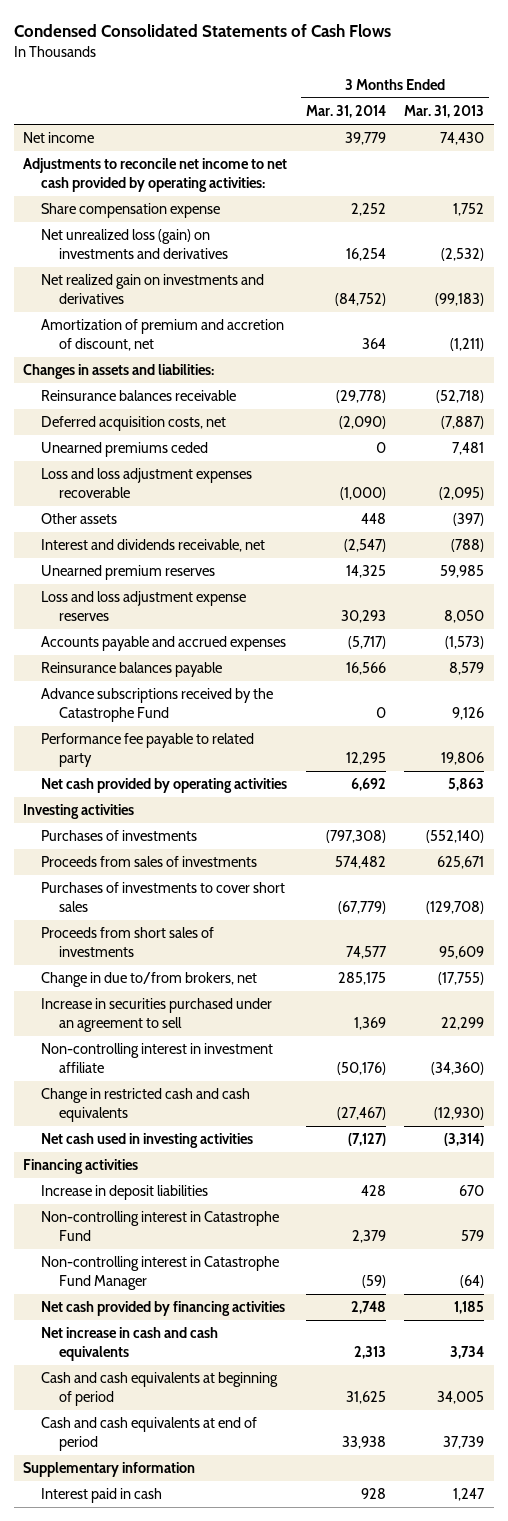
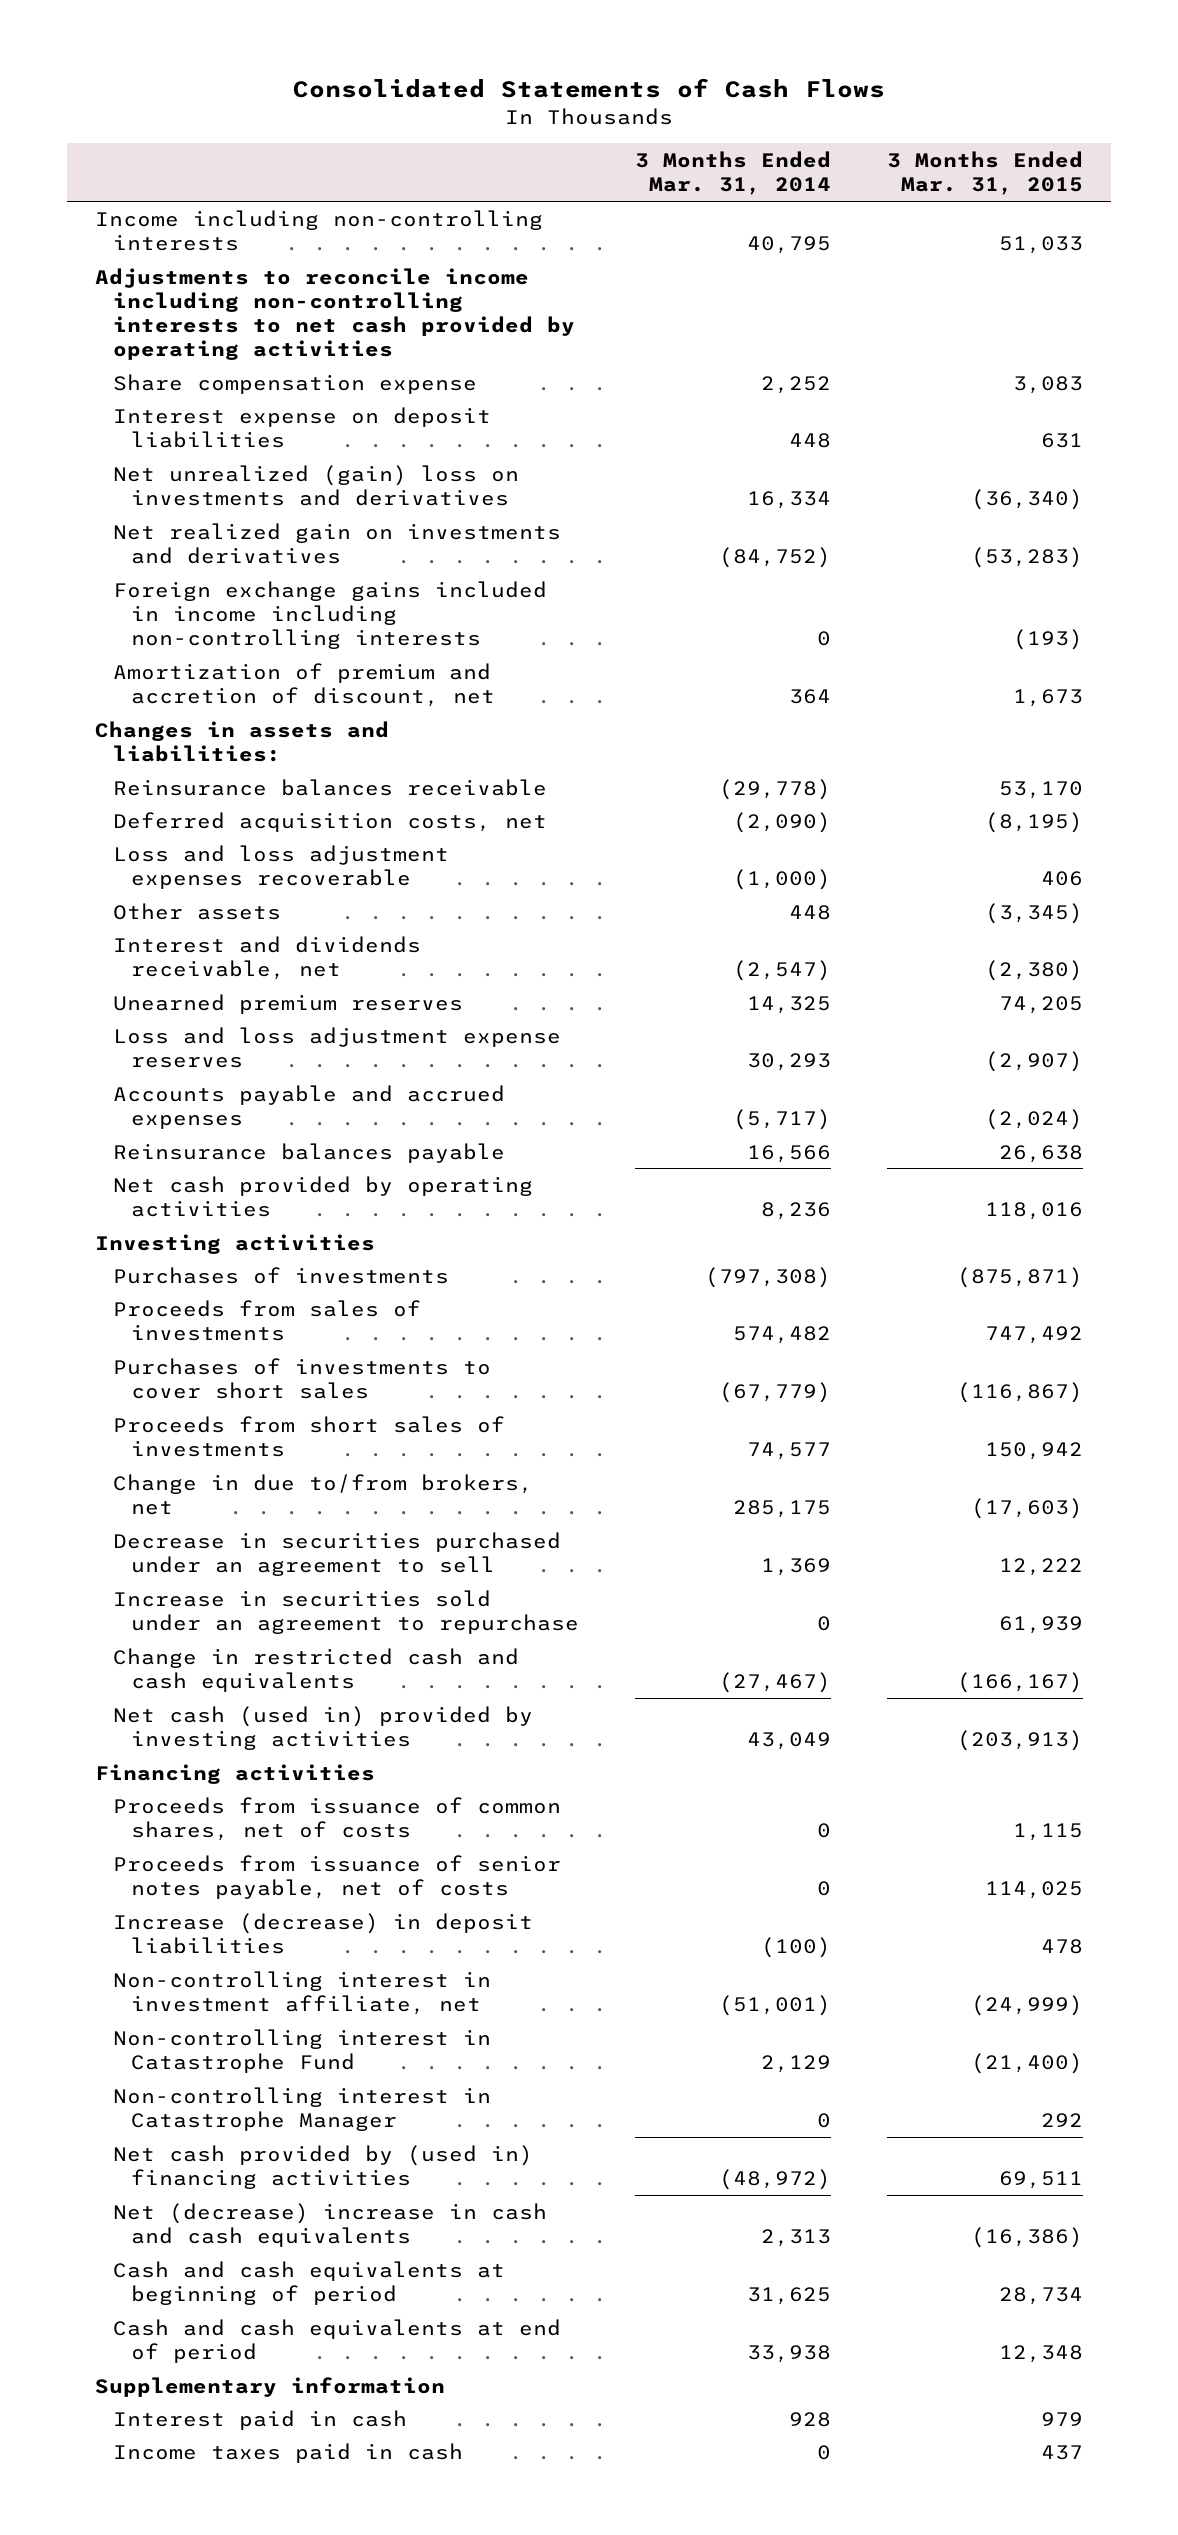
[14,23,392,37] Condensed Consolidated Statements of Cash Flows -> [292,78,885,99] Consolidated Statements of Cash Flows
[404,105,485,119] Mar. 31, 2013 -> none
none -> [886,151,1083,196] 3 Months Ended Mar. 31, 2015
[23,132,95,144] Net income -> none
none -> [94,209,543,251] Income including non-controlling interests
[23,158,288,192] Adjustments to reconcile net income to net cash provided by operating activities: -> [94,267,575,361] Adjustments to reconcile income including non-controlling interests to net cash provided by operating activities
none -> [112,406,491,448] Interest expense on deposit liabilities
[41,229,229,259] Net unrealized loss (gain) on investments and derivatives -> [112,464,519,506] Net unrealized (gain) loss on investments and derivatives
[345,247,386,261] 16,254 -> [746,490,831,509] 16,334
none -> [112,580,547,649] Foreign exchange gains included in income including non-controlling interests
[41,442,209,458] Unearned premiums ceded -> none
[41,688,274,722] Advance subscriptions received by the Catastrophe Fund -> none
[41,733,255,767] Performance fee payable to related party -> none
[350,778,386,792] 6,692 -> [760,1201,831,1220] 8,236
[41,1043,274,1073] Non-controlling interest in investment affiliate -> none
[41,998,273,1032] Increase in securities purchased under an agreement to sell -> [112,1531,561,1576] Decrease in securities purchased under an agreement to sell
none -> [112,1589,580,1634] Increase in securities sold under an agreement to repurchase
[41,1133,254,1149] Net cash used in investing activities -> [112,1705,533,1750] Net cash (used in) provided by investing activities
[347,1133,386,1147] (7,127) -> [746,1731,831,1750] 43,049
none -> [112,1796,561,1841] Proceeds from issuance of common shares, net of costs
none -> [112,1854,561,1899] Proceeds from issuance of senior notes payable, net of costs
[41,1185,209,1201] Increase in deposit liabilities -> [112,1912,533,1954] Increase (decrease) in deposit liabilities
[360,1185,386,1197] 428 -> [760,1936,831,1958] (100)
none -> [112,1970,491,2015] Non-controlling interest in investment affiliate, net
[351,1229,386,1243] 2,379 -> [760,2054,831,2073] 2,129
[41,1256,280,1290] Non-controlling interest in Catastrophe Fund Manager -> [112,2086,491,2131] Non-controlling interest in Catastrophe Manager
[361,1274,386,1288] (59) -> [816,2112,831,2128] 0
[41,1301,286,1317] Net cash provided by financing activities -> [112,2144,533,2189] Net cash provided by (used in) financing activities
[350,1301,386,1315] 2,748 -> [718,2168,831,2190] (48,972)
[41,1327,219,1361] Net increase in cash and cash equivalents -> [112,2202,547,2247] Net (decrease) increase in cash and cash equivalents
none -> [112,2442,463,2463] Income taxes paid in cash

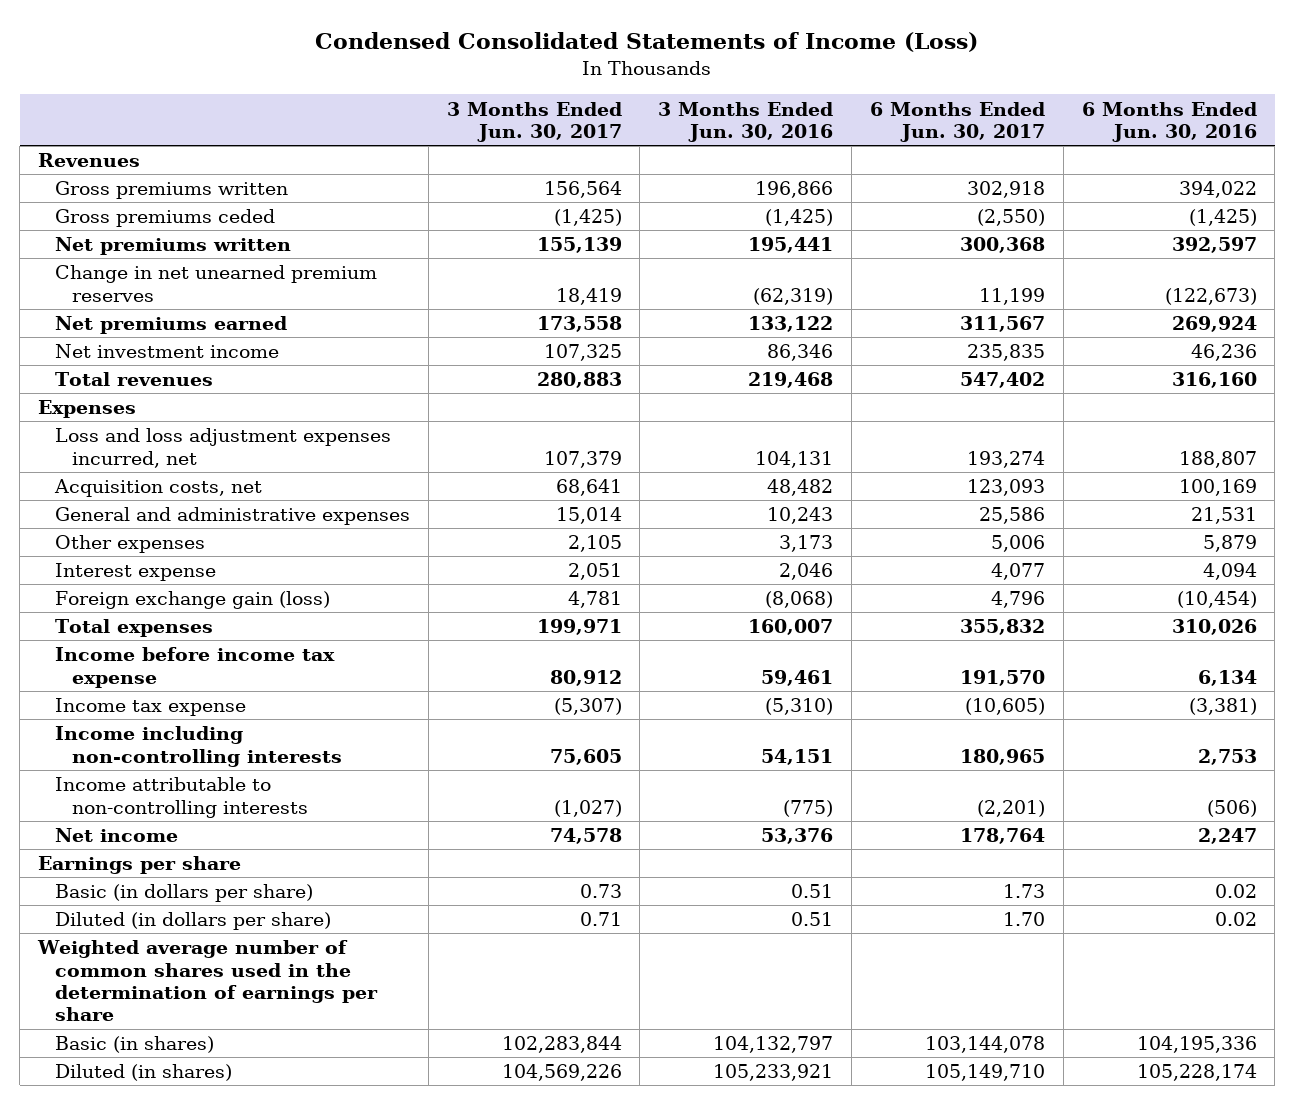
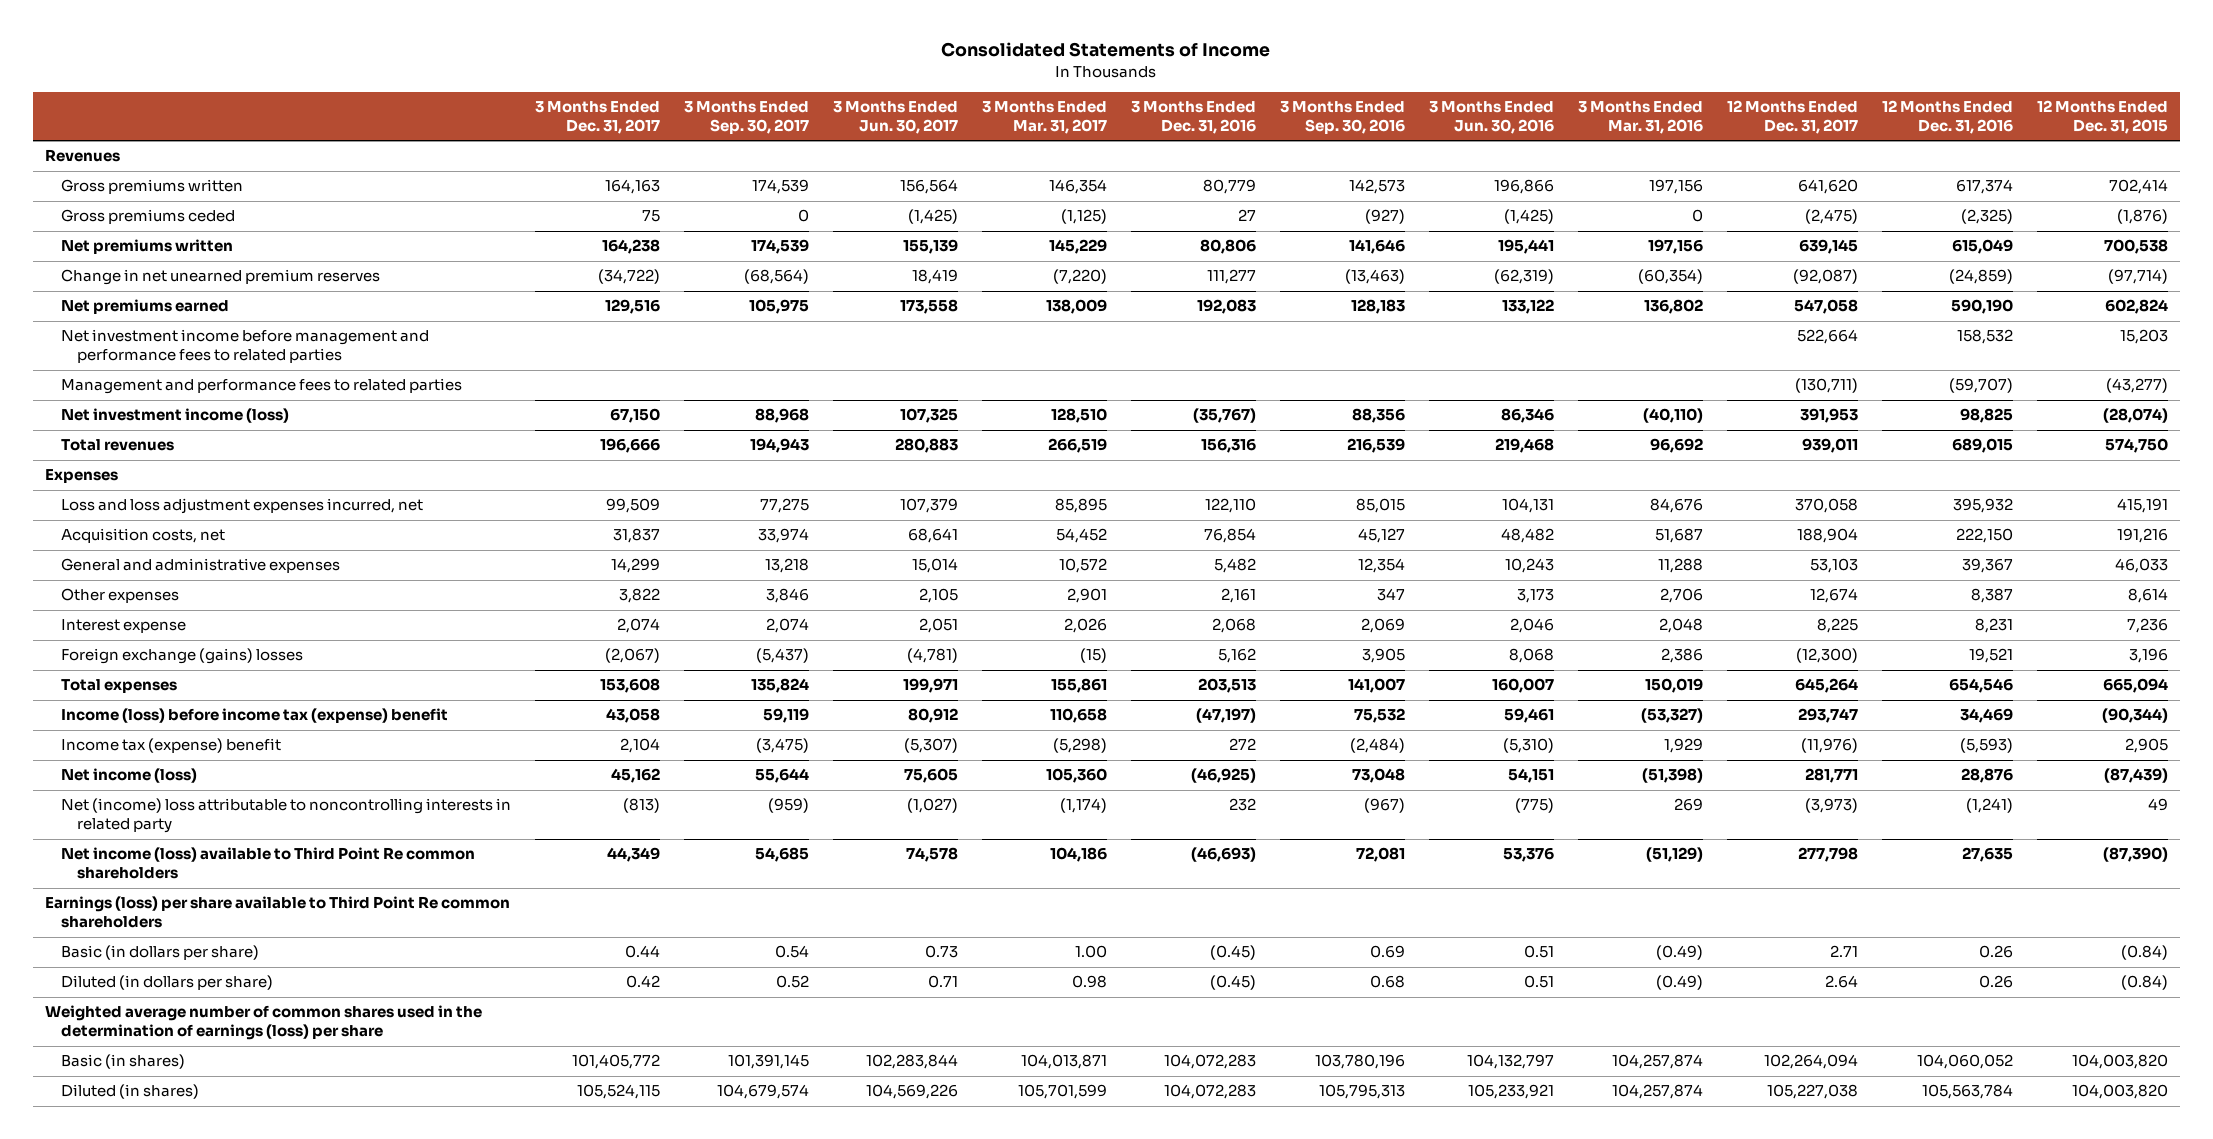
[315,32,979,53] Condensed Consolidated Statements of Income (Loss) -> [941,42,1271,58] Consolidated Statements of Income
[869,101,1045,143] 6 Months Ended Jun. 30, 2017 -> none
[1081,101,1257,143] 6 Months Ended Jun. 30, 2016 -> none
none -> [535,101,661,134] 3 Months Ended Dec. 31, 2017
none -> [684,101,810,134] 3 Months Ended Sep. 30, 2017
none -> [982,101,1108,134] 3 Months Ended Mar. 31, 2017
none -> [1131,101,1257,134] 3 Months Ended Dec. 31, 2016
none -> [1280,101,1406,134] 3 Months Ended Sep. 30, 2016
none -> [1578,101,1704,134] 3 Months Ended Mar. 31, 2016
none -> [1727,100,1859,134] 12 Months Ended Dec. 31, 2017
none -> [1882,100,2014,134] 12 Months Ended Dec. 31, 2016
none -> [2037,100,2169,134] 12 Months Ended Dec. 31, 2015
none -> [61,329,430,364] Net investment income before management and performance fees to related parties
none -> [61,378,463,395] Management and performance fees to related parties
[54,344,279,359] Net investment income -> [61,408,290,424] Net investment income (loss)
[54,591,330,610] Foreign exchange gain (loss) -> [61,648,304,665] Foreign exchange (gains) losses
[567,591,622,609] 4,781 -> [907,648,959,664] (4,781)
[765,591,834,609] (8,068) -> [1509,648,1555,664] 8,068
[54,647,335,688] Income before income tax expense -> [61,708,449,724] Income (loss) before income tax (expense) benefit
[54,698,246,717] Income tax expense -> [61,738,282,754] Income tax (expense) benefit
[54,726,343,767] Income including non-controlling interests -> [61,768,198,784] Net income (loss)
[54,777,309,818] Income attributable to non-controlling interests -> [61,798,512,834] Net (income) loss attributable to noncontrolling interests in related party
[54,828,178,843] Net income -> [61,847,476,880] Net income (loss) available to Third Point Re common shareholders
[37,856,241,875] Earnings per share -> [44,896,510,929] Earnings (loss) per share available to Third Point Re common shareholders
[36,940,378,1022] Weighted average number of common shares used in the determination of earnings per share -> [44,1005,482,1041] Weighted average number of common shares used in the determination of earnings (loss) per share

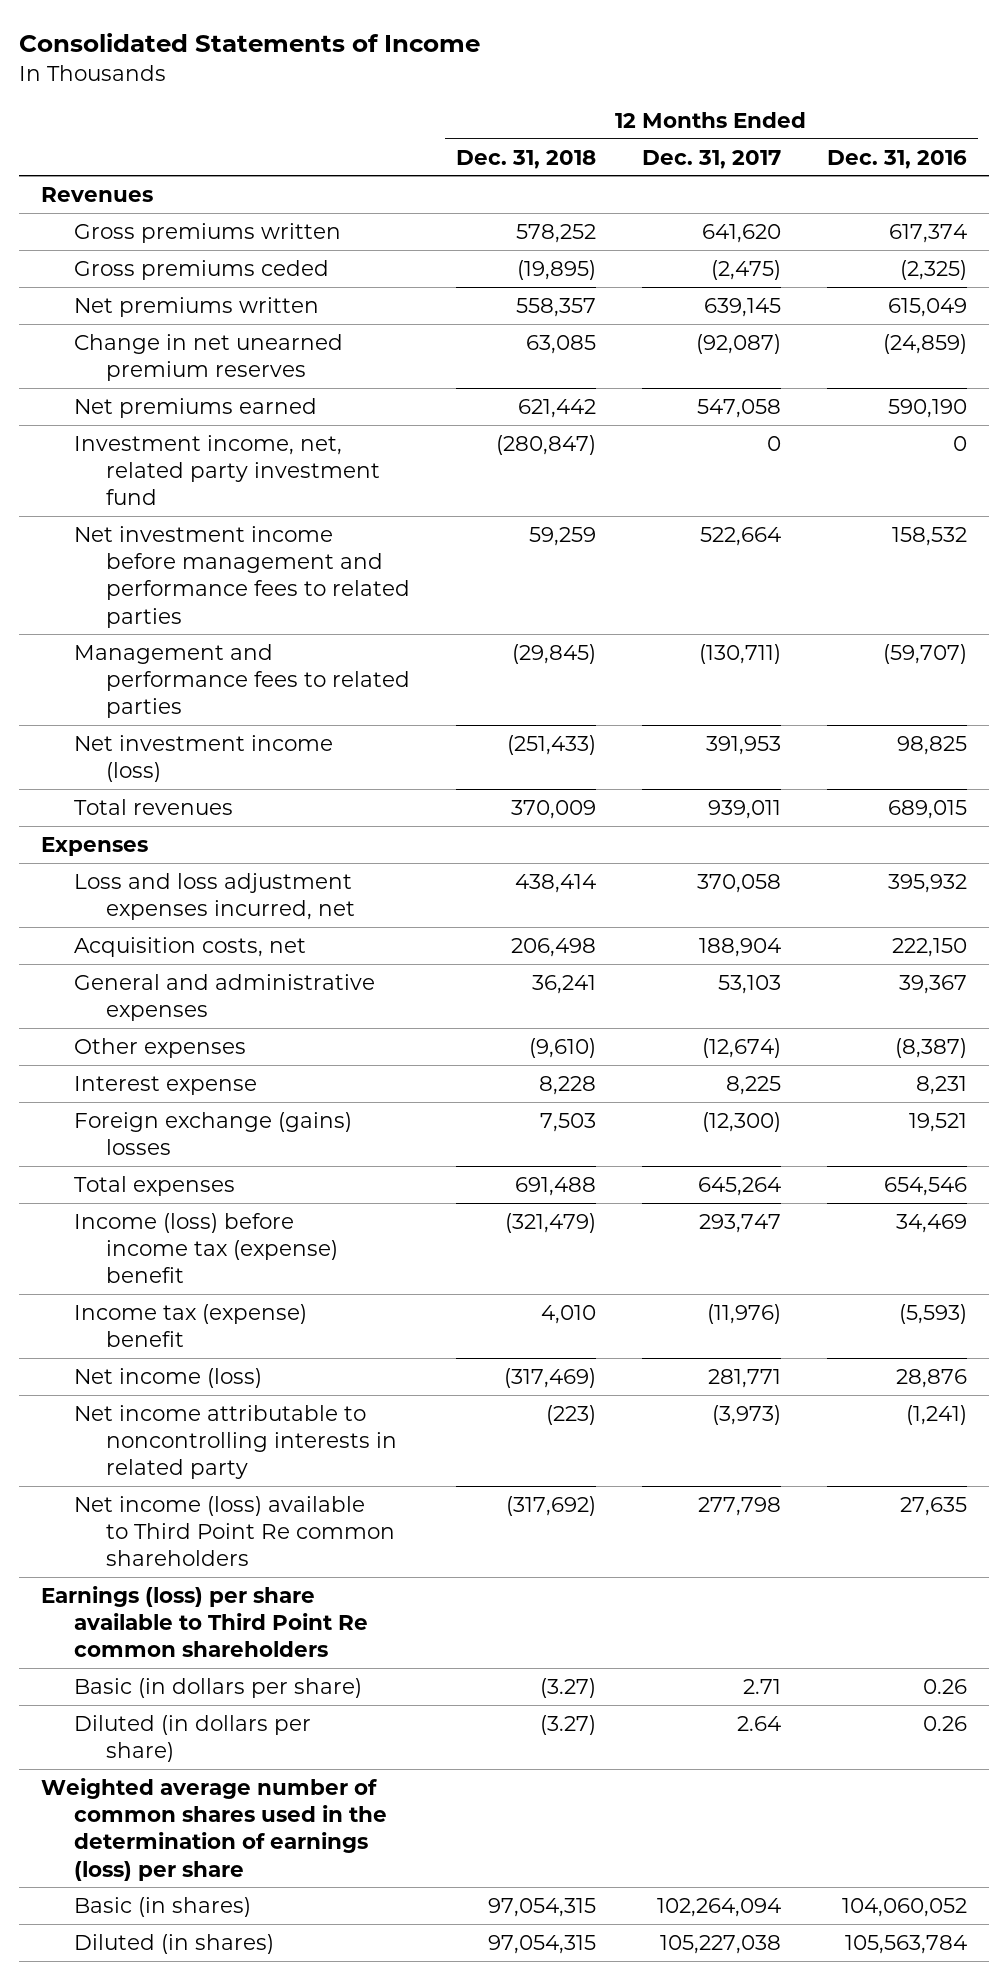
[535,101,661,134] 3 Months Ended Dec. 31, 2017 -> none
[684,101,810,134] 3 Months Ended Sep. 30, 2017 -> none
[833,101,959,134] 3 Months Ended Jun. 30, 2017 -> none
[982,101,1108,134] 3 Months Ended Mar. 31, 2017 -> none
[1131,101,1257,134] 3 Months Ended Dec. 31, 2016 -> none
[1280,101,1406,134] 3 Months Ended Sep. 30, 2016 -> none
[1429,101,1555,134] 3 Months Ended Jun. 30, 2016 -> none
[1578,101,1704,134] 3 Months Ended Mar. 31, 2016 -> none
[2037,100,2169,134] 12 Months Ended Dec. 31, 2015 -> none
none -> [456,149,597,169] Dec. 31, 2018
none -> [73,434,381,506] Investment income, net, related party investment fund
[1810,588,1859,604] 12,674 -> [701,1037,781,1058] (12,674)
[1971,588,2014,604] 8,387 -> [894,1037,967,1058] (8,387)
[61,798,512,834] Net (income) loss attributable to noncontrolling interests in related party -> [73,1404,398,1480] Net income attributable to noncontrolling interests in related party

